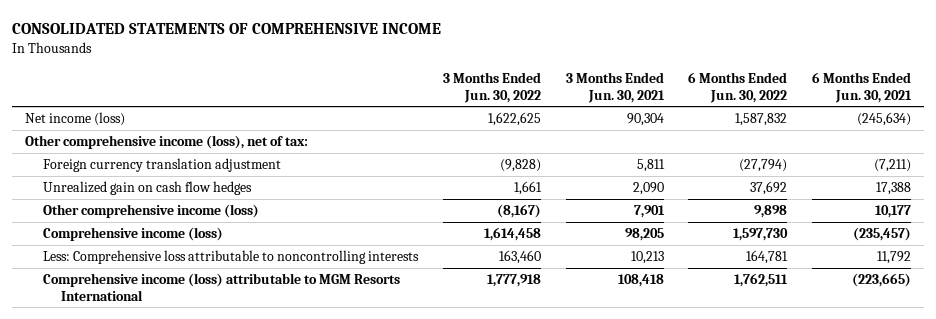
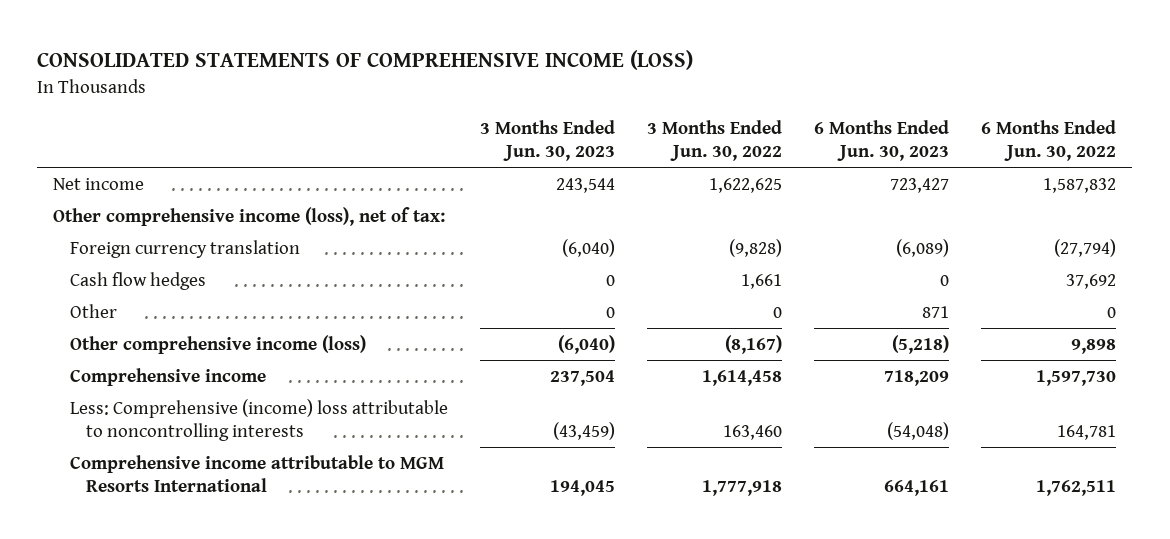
[12,23,442,35] CONSOLIDATED STATEMENTS OF COMPREHENSIVE INCOME -> [37,50,694,71] CONSOLIDATED STATEMENTS OF COMPREHENSIVE INCOME (LOSS)
[565,72,665,103] 3 Months Ended Jun. 30, 2021 -> none
[812,72,913,103] 6 Months Ended Jun. 30, 2021 -> none
none -> [479,119,615,162] 3 Months Ended Jun. 30, 2023
none -> [814,119,950,162] 6 Months Ended Jun. 30, 2023
[24,112,125,127] Net income (loss) -> [53,177,145,190] Net income
[42,158,281,173] Foreign currency translation adjustment -> [69,239,300,258] Foreign currency translation
[42,181,252,196] Unrealized gain on cash flow hedges -> [69,271,206,290] Cash flow hedges
none -> [69,303,117,318] Other
[42,227,223,242] Comprehensive income (loss) -> [69,367,266,386] Comprehensive income
[42,250,419,265] Less: Comprehensive loss attributable to noncontrolling interests -> [69,398,448,442] Less: Comprehensive (income) loss attributable to noncontrolling interests
[42,273,400,301] Comprehensive income (loss) attributable to MGM Resorts International -> [69,454,444,493] Comprehensive income attributable to MGM Resorts International

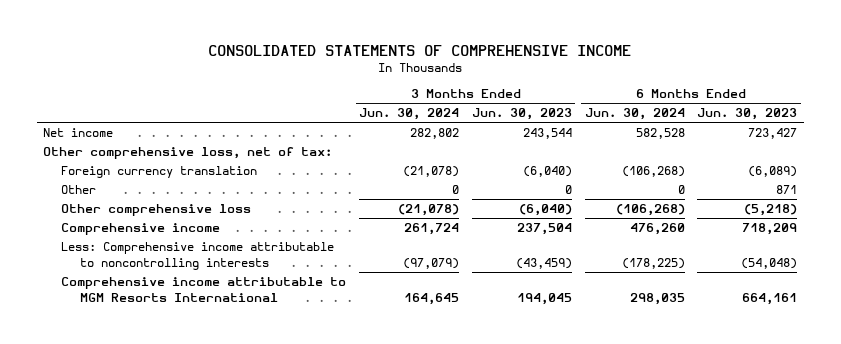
[37,50,694,71] CONSOLIDATED STATEMENTS OF COMPREHENSIVE INCOME (LOSS) -> [208,44,632,56] CONSOLIDATED STATEMENTS OF COMPREHENSIVE INCOME
[647,119,783,162] 3 Months Ended Jun. 30, 2022 -> none
[981,119,1117,162] 6 Months Ended Jun. 30, 2022 -> none
none -> [359,108,460,121] Jun. 30, 2024
none -> [584,108,685,121] Jun. 30, 2024
[53,206,446,226] Other comprehensive income (loss), net of tax: -> [43,147,333,160] Other comprehensive loss, net of tax:
[69,271,206,290] Cash flow hedges -> none
[69,334,366,354] Other comprehensive income (loss) -> [61,204,252,217] Other comprehensive loss
[69,398,448,442] Less: Comprehensive (income) loss attributable to noncontrolling interests -> [61,242,335,270] Less: Comprehensive income attributable to noncontrolling interests

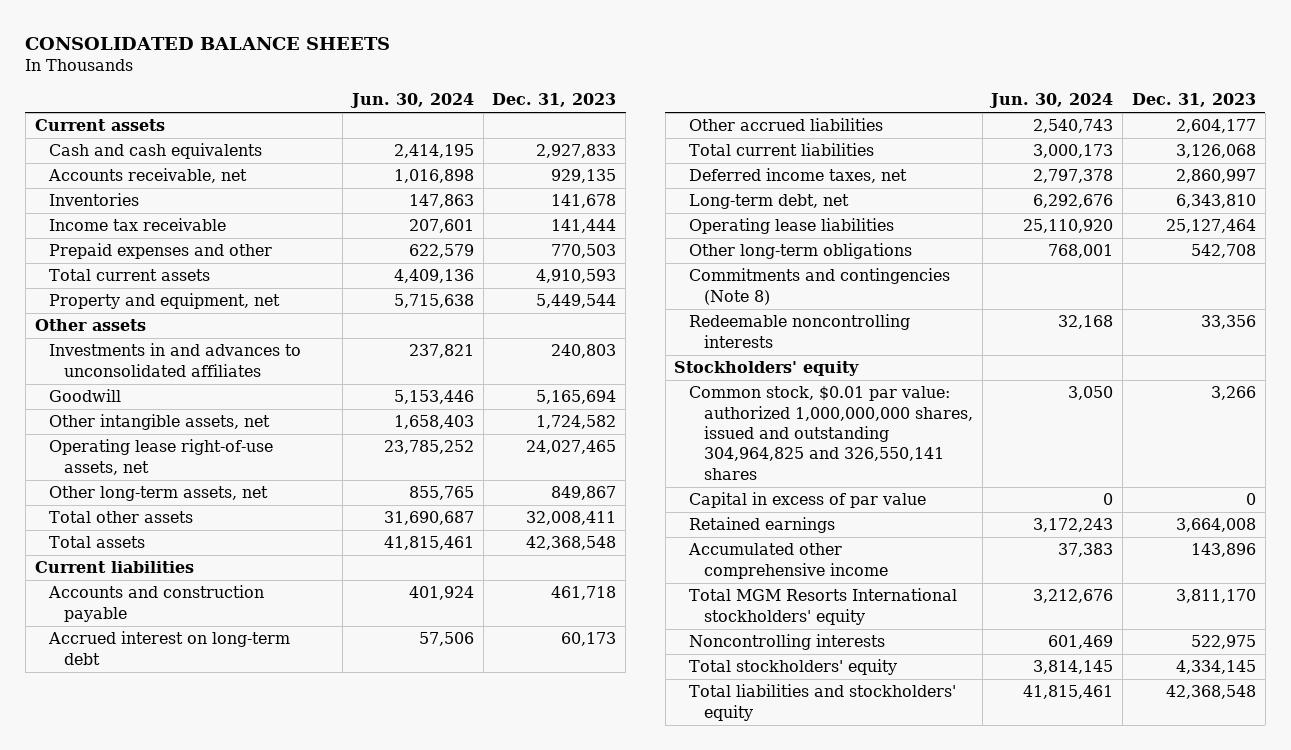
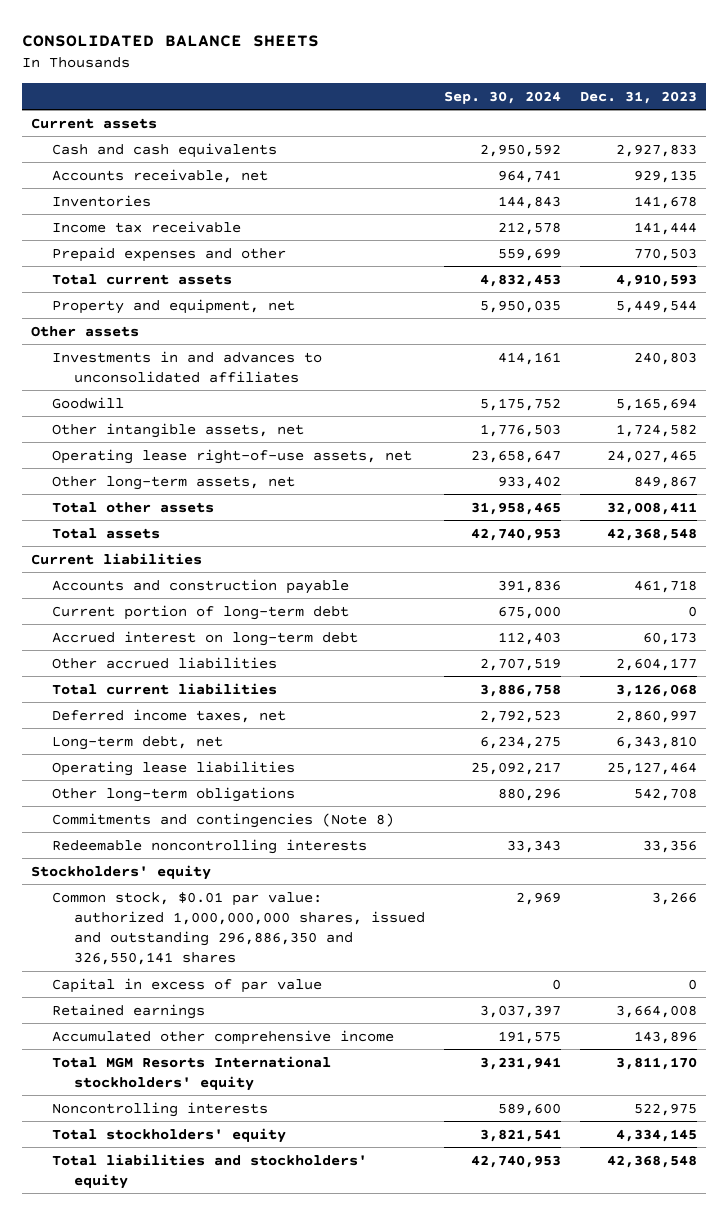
[349,93,474,109] Jun. 30, 2024 -> none
none -> [443,90,561,104] Sep. 30, 2024
none -> [52,604,350,620] Current portion of long-term debt
[689,386,973,480] Common stock, $0.01 par value: authorized 1,000,000,000 shares, issued and outstanding 304,964,825 and 326,550,141 shares -> [52,891,425,966] Common stock, $0.01 par value: authorized 1,000,000,000 shares, issued and outstanding 296,886,350 and 326,550,141 shares

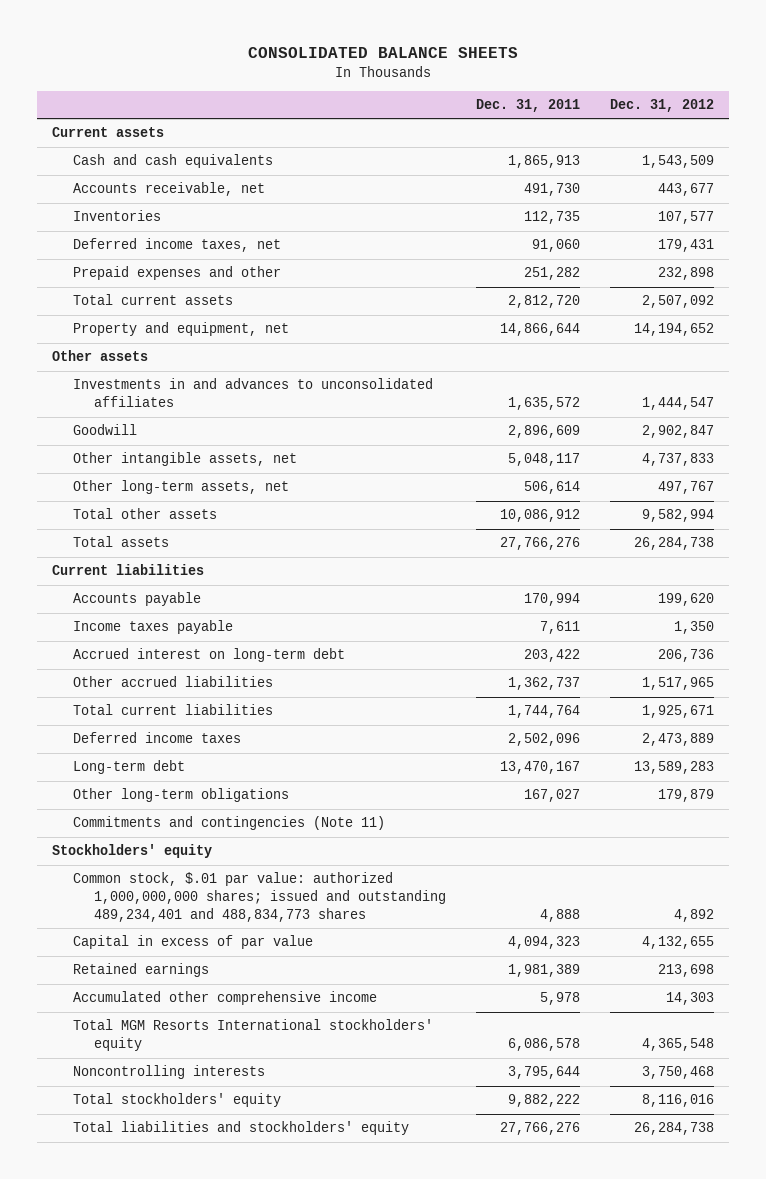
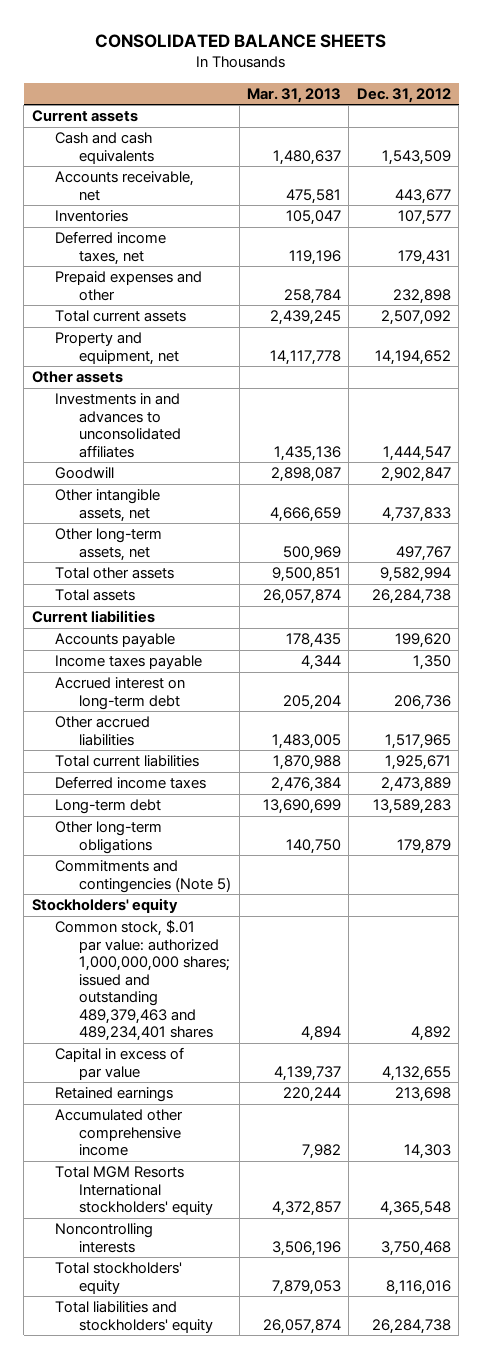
[476,98,581,112] Dec. 31, 2011 -> none
none -> [246,87,341,103] Mar. 31, 2013
[73,816,386,831] Commitments and contingencies (Note 11) -> [55,860,232,893] Commitments and contingencies (Note 5)
[73,872,447,922] Common stock, $.01 par value: authorized 1,000,000,000 shares; issued and outstanding 489,234,401 and 488,834,773 shares -> [55,920,231,1042] Common stock, $.01 par value: authorized 1,000,000,000 shares; issued and outstanding 489,379,463 and 489,234,401 shares

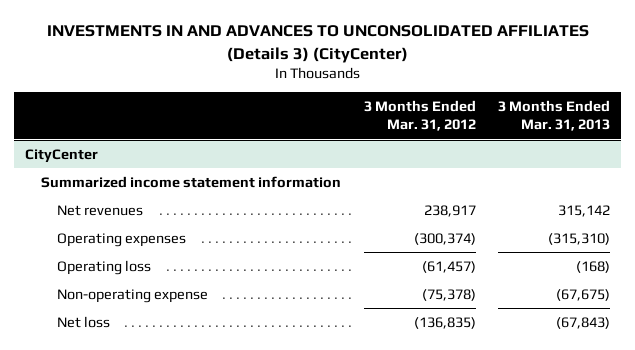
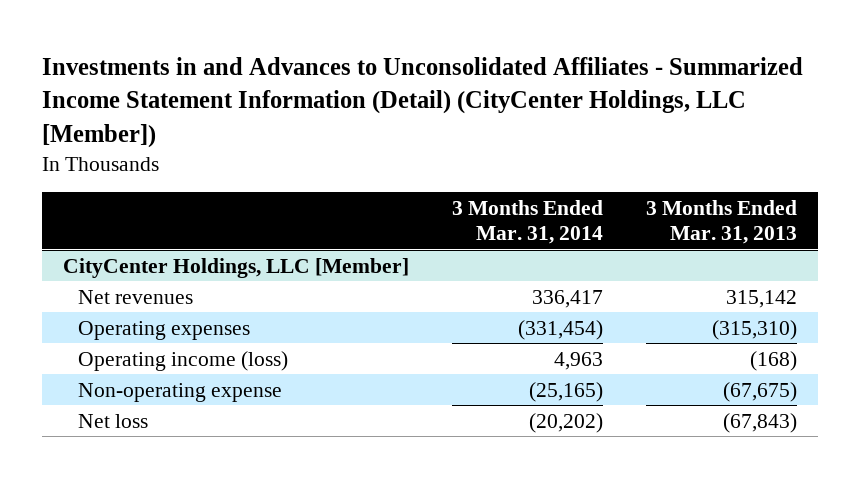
[46,25,589,63] INVESTMENTS IN AND ADVANCES TO UNCONSOLIDATED AFFILIATES (Details 3) (CityCenter) -> [41,57,803,148] Investments in and Advances to Unconsolidated Affiliates - Summarized Income Statement Information (Detail) (CityCenter Holdings, LLC [Member])
[363,100,476,132] 3 Months Ended Mar. 31, 2012 -> none
none -> [452,199,604,245] 3 Months Ended Mar. 31, 2014
[25,148,99,163] CityCenter -> none
[41,175,342,188] Summarized income statement information -> none
none -> [63,257,410,278] CityCenter Holdings, LLC [Member]
[57,259,152,275] Operating loss -> [78,350,289,371] Operating income (loss)

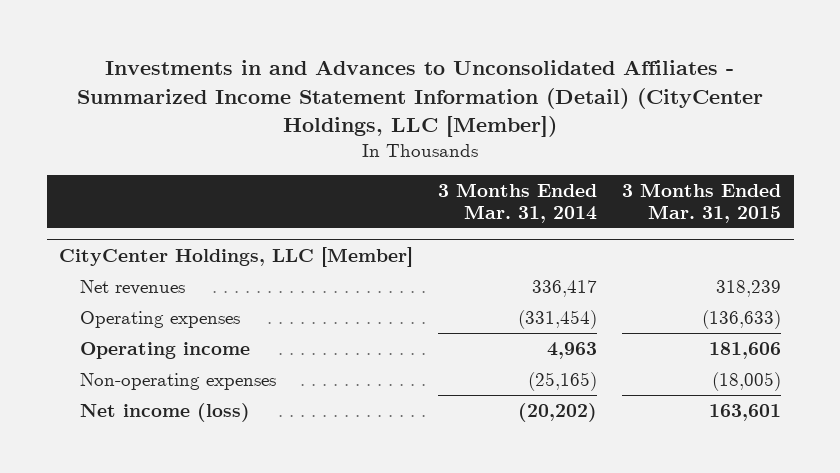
[645,199,797,245] 3 Months Ended Mar. 31, 2013 -> none
none -> [622,183,782,223] 3 Months Ended Mar. 31, 2015
[78,350,289,371] Operating income (loss) -> [79,342,250,360] Operating income
[78,382,283,402] Non-operating expense -> [79,373,276,391] Non-operating expenses
[78,413,149,428] Net loss -> [79,403,250,423] Net income (loss)

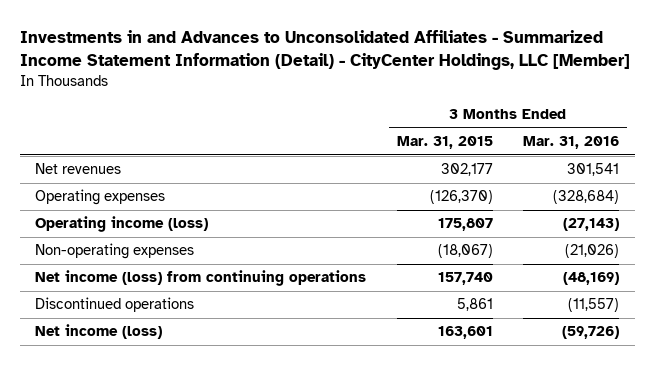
[77,60,764,138] Investments in and Advances to Unconsolidated Affiliates - Summarized Income Statement Information (Detail) (CityCenter Holdings, LLC [Member]) -> [19,29,630,71] Investments in and Advances to Unconsolidated Affiliates - Summarized Income Statement Information (Detail) - CityCenter Holdings, LLC [Member]
[438,183,598,223] 3 Months Ended Mar. 31, 2014 -> none
none -> [523,136,620,150] Mar. 31, 2016
[59,246,414,267] CityCenter Holdings, LLC [Member] -> none
[716,280,782,298] 318,239 -> [440,163,493,177] 302,177
[702,310,782,330] (136,633) -> [429,190,493,205] (126,370)
[79,342,250,360] Operating income -> [35,216,209,233] Operating income (loss)
[709,342,782,360] 181,606 -> [437,218,493,232] 175,807
[712,372,782,392] (18,005) -> [437,244,493,259] (18,067)
none -> [35,270,367,287] Net income (loss) from continuing operations
none -> [35,297,195,313] Discontinued operations

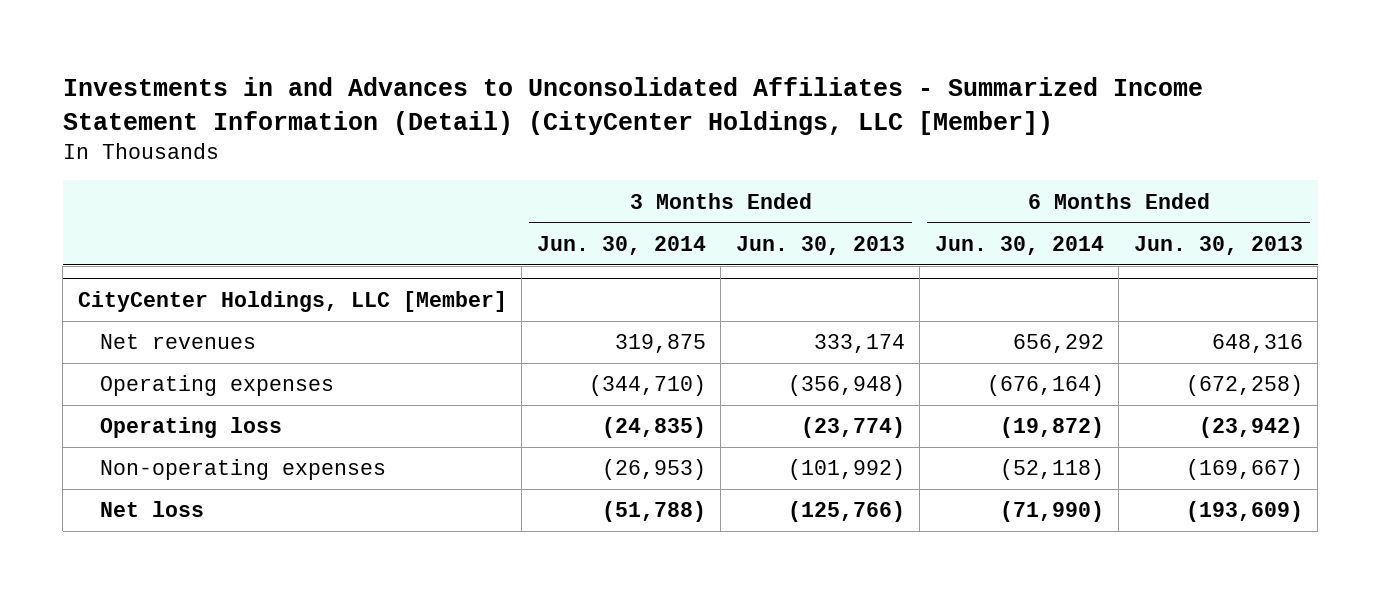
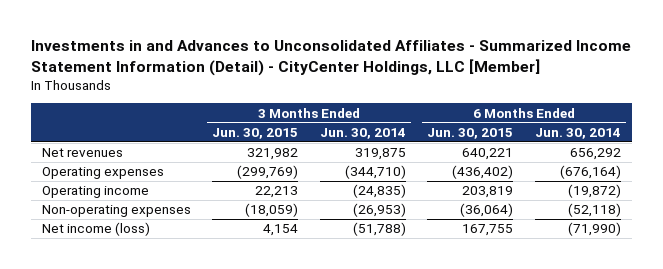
[62,77,1203,135] Investments in and Advances to Unconsolidated Affiliates - Summarized Income Statement Information (Detail) (CityCenter Holdings, LLC [Member]) -> [30,40,631,77] Investments in and Advances to Unconsolidated Affiliates - Summarized Income Statement Information (Detail) - CityCenter Holdings, LLC [Member]
[735,235,905,255] Jun. 30, 2013 -> none
[1133,235,1303,255] Jun. 30, 2013 -> none
none -> [212,127,299,139] Jun. 30, 2015
none -> [427,127,514,139] Jun. 30, 2015
[77,290,507,312] CityCenter Holdings, LLC [Member] -> none
[99,417,282,439] Operating loss -> [41,186,149,199] Operating income
[99,501,204,518] Net loss -> [41,222,150,237] Net income (loss)

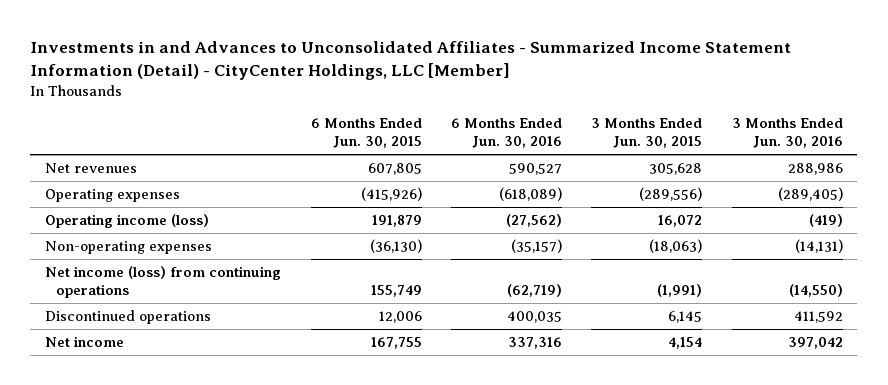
[319,127,406,139] Jun. 30, 2014 -> none
[534,127,621,139] Jun. 30, 2014 -> none
none -> [450,118,562,149] 6 Months Ended Jun. 30, 2016
none -> [731,118,843,149] 3 Months Ended Jun. 30, 2016
[247,148,299,161] 321,982 -> [649,163,703,176] 305,628
[462,148,514,161] 640,221 -> [367,163,422,176] 607,805
[237,165,299,180] (299,769) -> [639,187,703,202] (289,556)
[452,165,514,180] (436,402) -> [360,187,422,202] (415,926)
[41,186,149,199] Operating income -> [45,214,210,229] Operating income (loss)
[255,186,299,199] 22,213 -> [658,215,703,228] 16,072
[462,186,514,199] 203,819 -> [371,215,422,228] 191,879
[245,203,299,218] (18,059) -> [649,239,703,254] (18,063)
[460,203,514,218] (36,064) -> [369,239,422,254] (36,130)
none -> [45,266,282,299] Net income (loss) from continuing operations
none -> [45,310,212,325] Discontinued operations
[41,222,150,237] Net income (loss) -> [45,336,125,348] Net income

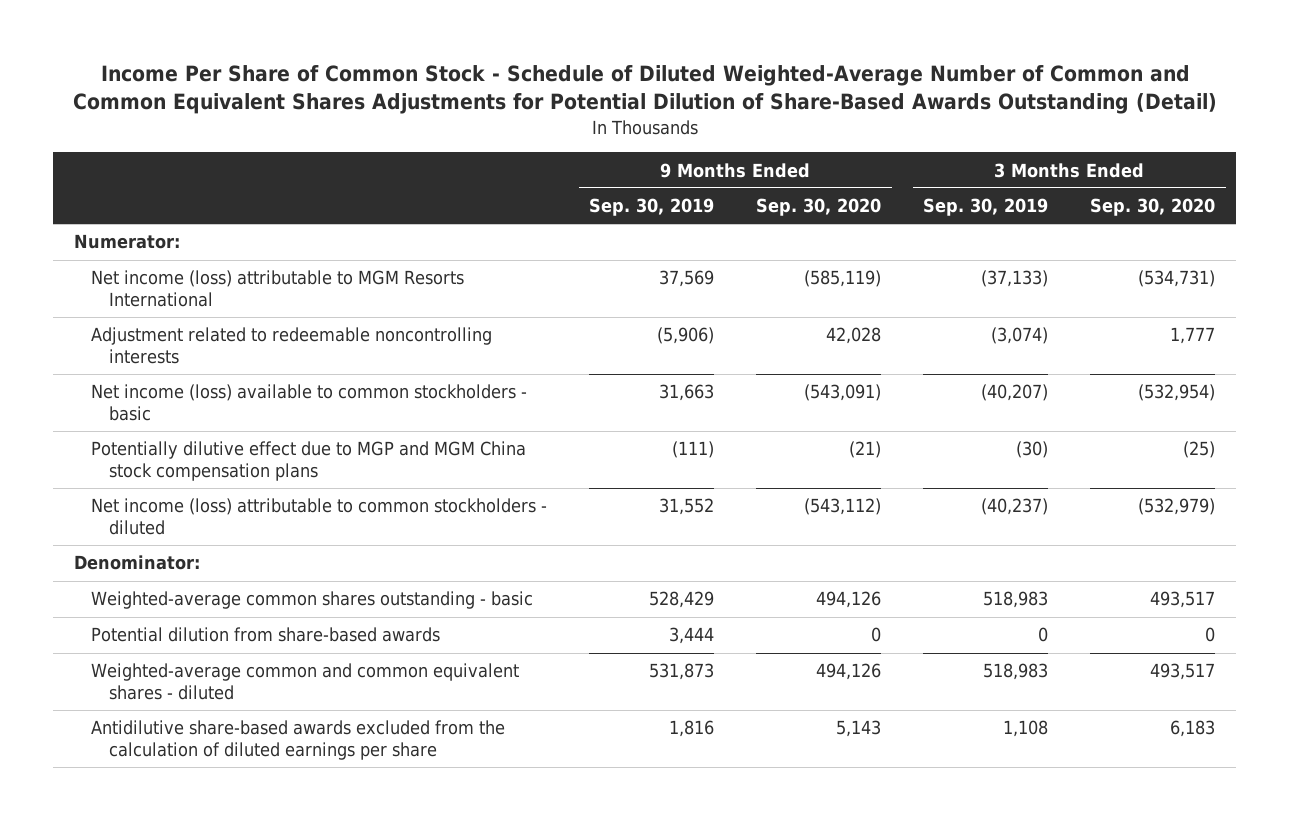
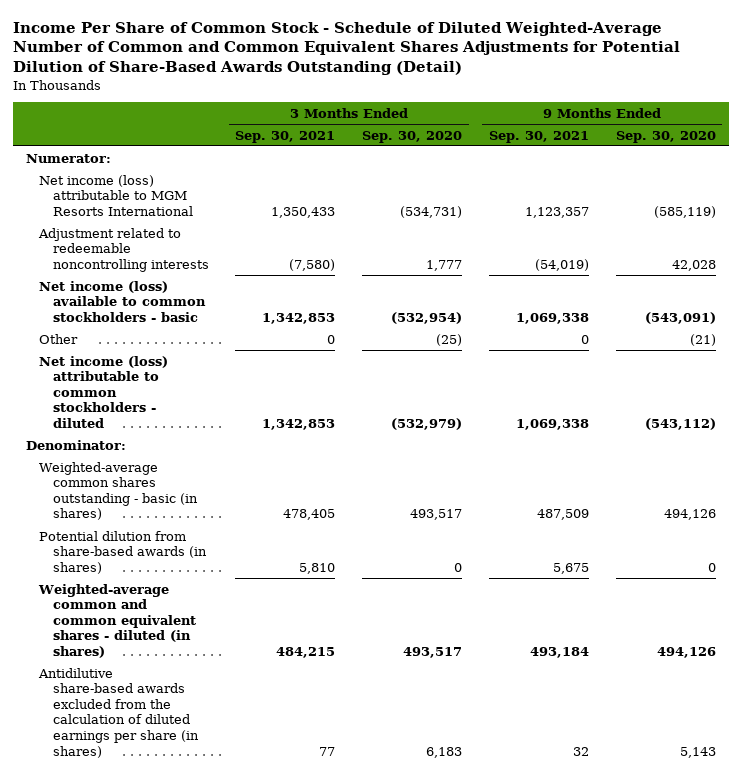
[589,198,715,217] Sep. 30, 2019 -> none
[923,198,1049,217] Sep. 30, 2019 -> none
none -> [235,130,336,143] Sep. 30, 2021
none -> [488,130,589,143] Sep. 30, 2021
[91,441,527,481] Potentially dilutive effect due to MGP and MGM China stock compensation plans -> [39,333,79,344] Other
[91,591,534,610] Weighted-average common shares outstanding - basic -> [39,461,198,521] Weighted-average common shares outstanding - basic (in shares)
[91,627,441,643] Potential dilution from share-based awards -> [39,530,207,574] Potential dilution from share-based awards (in shares)
[91,663,520,700] Weighted-average common and common equivalent shares - diluted -> [38,583,196,658] Weighted-average common and common equivalent shares - diluted (in shares)
[91,720,506,760] Antidilutive share-based awards excluded from the calculation of diluted earnings per share -> [38,667,199,758] Antidilutive share-based awards excluded from the calculation of diluted earnings per share (in shares)

